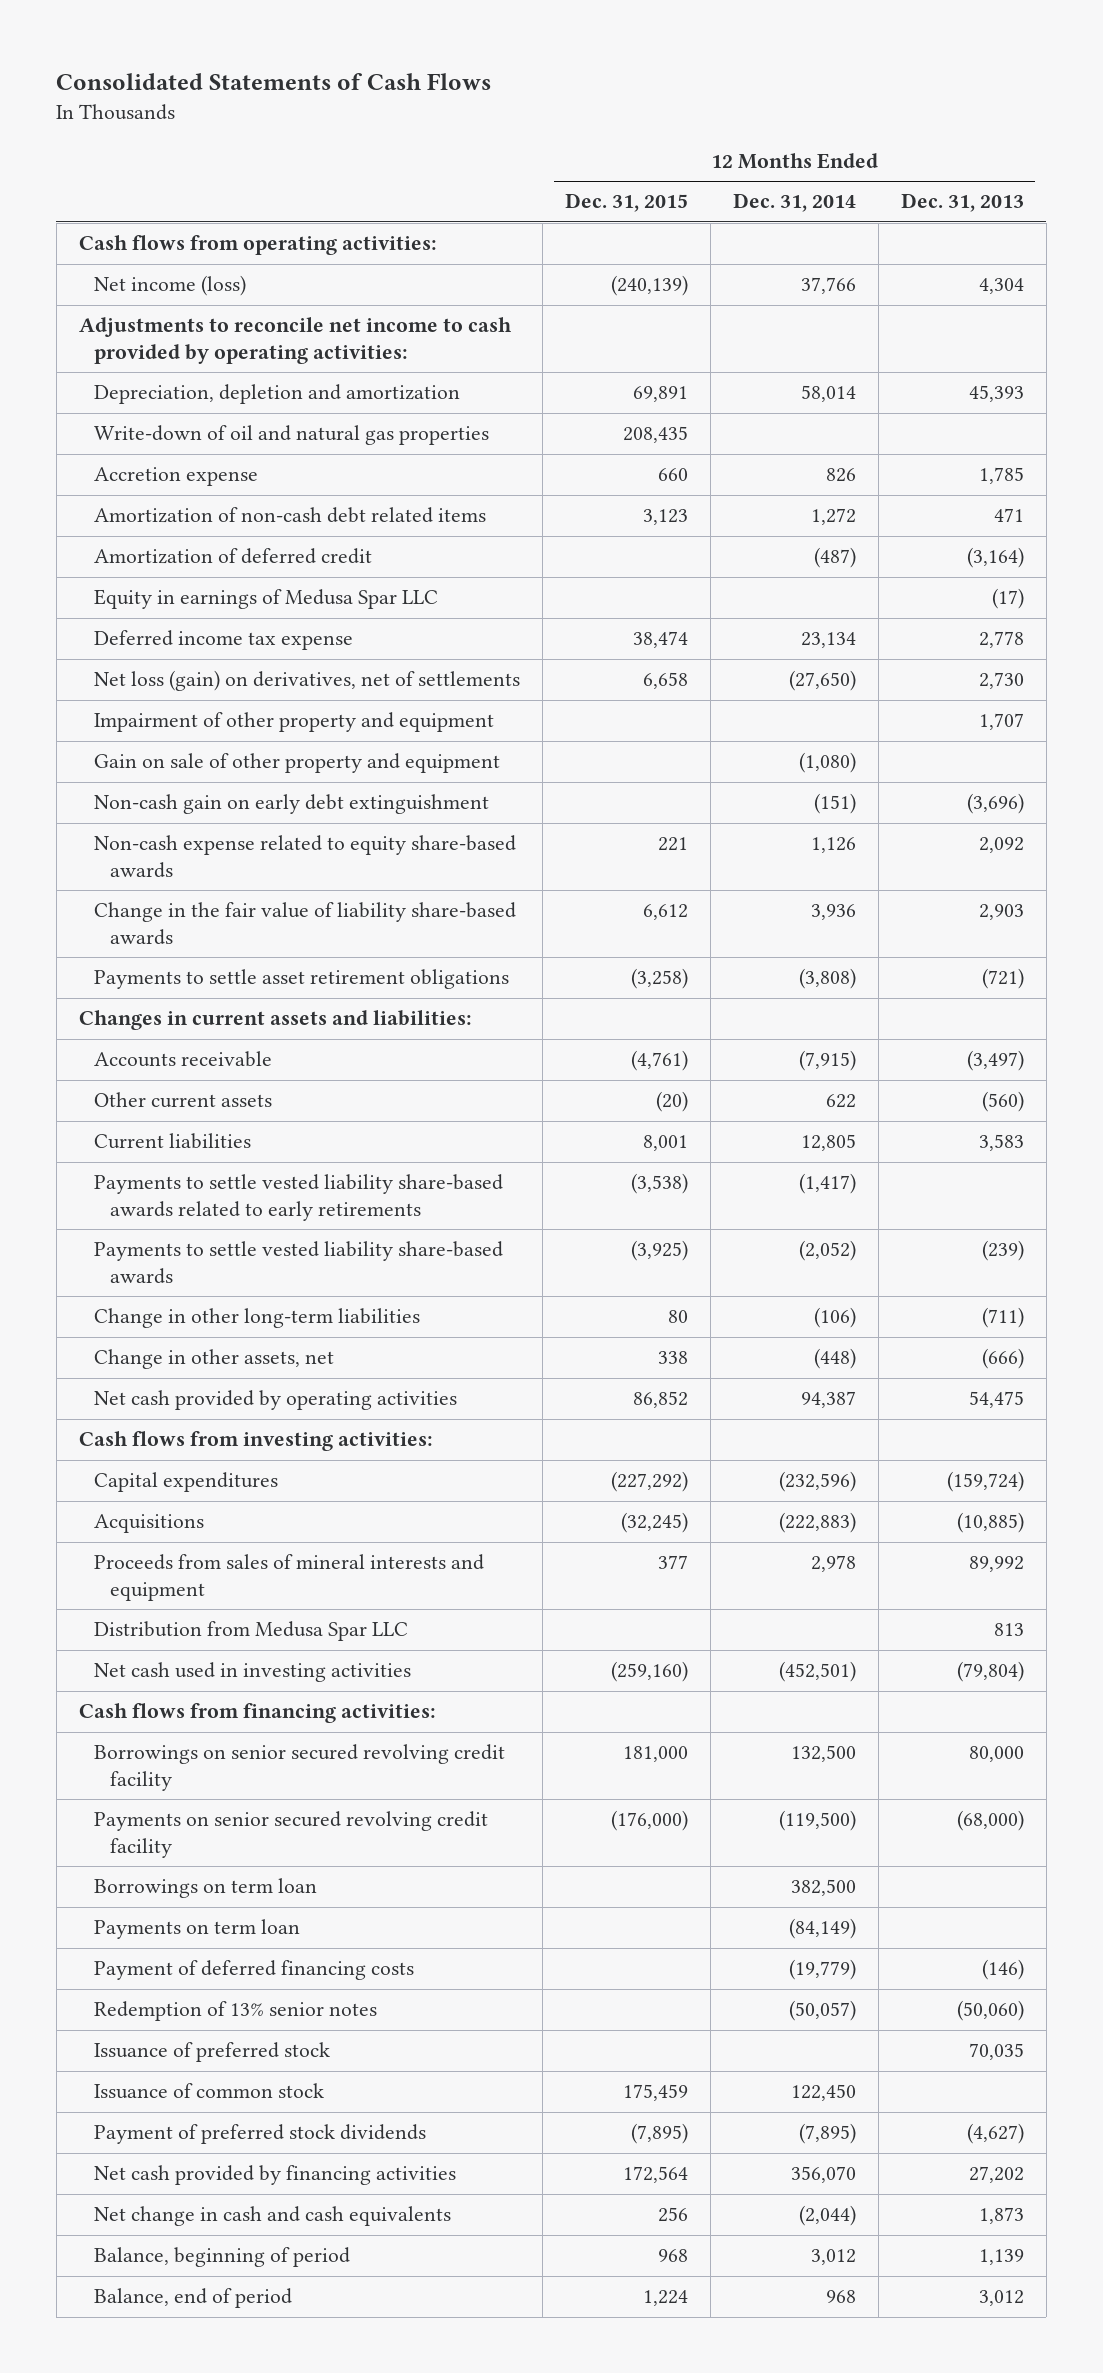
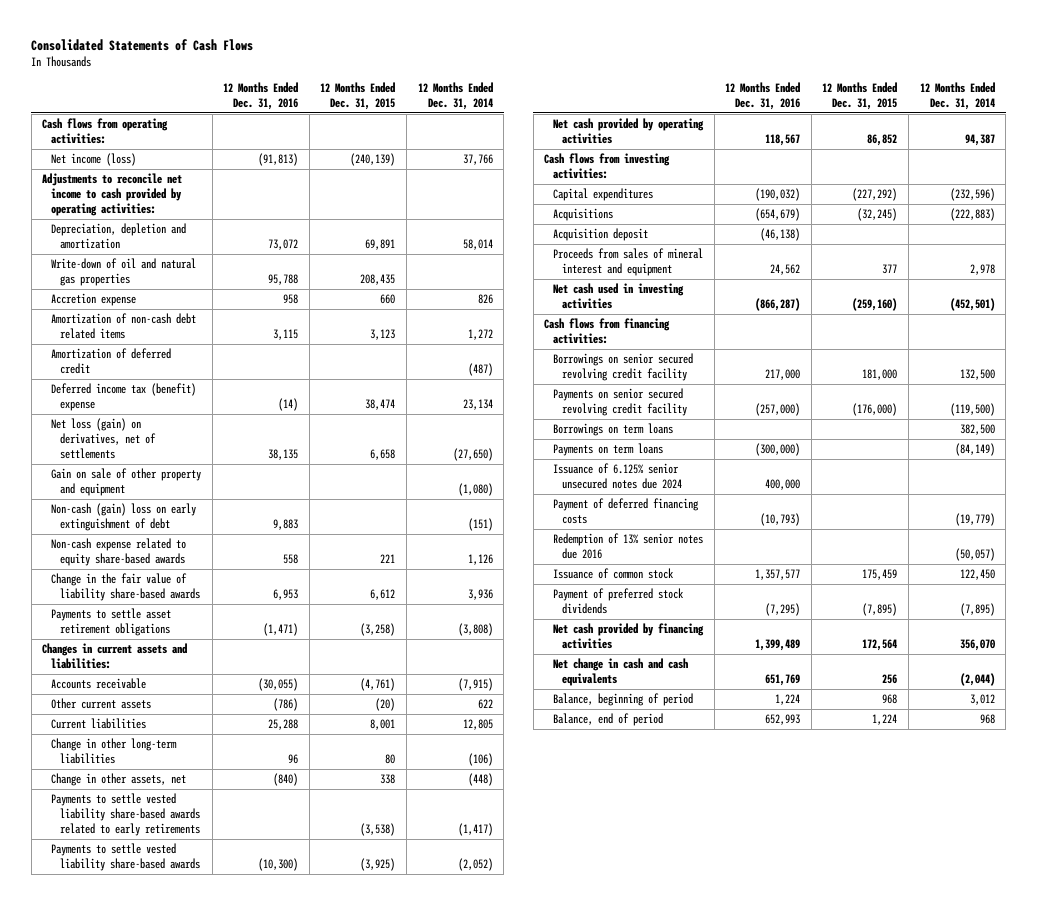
[900,193,1024,213] Dec. 31, 2013 -> none
none -> [223,82,299,111] 12 Months Ended Dec. 31, 2016
[94,589,439,610] Equity in earnings of Medusa Spar LLC -> none
[94,630,354,651] Deferred income tax expense -> [51,383,197,412] Deferred income tax (benefit) expense
[94,712,495,733] Impairment of other property and equipment -> none
[94,794,490,815] Non-cash gain on early debt extinguishment -> [51,503,197,532] Non-cash (gain) loss on early extinguishment of debt
[94,1174,504,1221] Payments to settle vested liability share-based awards related to early retirements -> [51,793,200,837] Payments to settle vested liability share-based awards related to early retirements
[94,1241,504,1284] Payments to settle vested liability share-based awards -> [51,843,200,872] Payments to settle vested liability share-based awards
[94,1621,409,1642] Distribution from Medusa Spar LLC -> none
none -> [553,228,649,242] Acquisition deposit
[94,1554,485,1601] Proceeds from sales of mineral interests and equipment -> [553,248,704,277] Proceeds from sales of mineral interest and equipment
[94,1878,318,1899] Borrowings on term loan -> [553,423,674,437] Borrowings on term loans
[94,1919,301,1940] Payments on term loan -> [553,443,664,457] Payments on term loans
none -> [553,463,682,490] Issuance of 6.125% senior unsecured notes due 2024
[94,2042,331,2063] Issuance of preferred stock -> none
[94,2001,378,2022] Redemption of 13% senior notes -> [553,533,704,560] Redemption of 13% senior notes due 2016

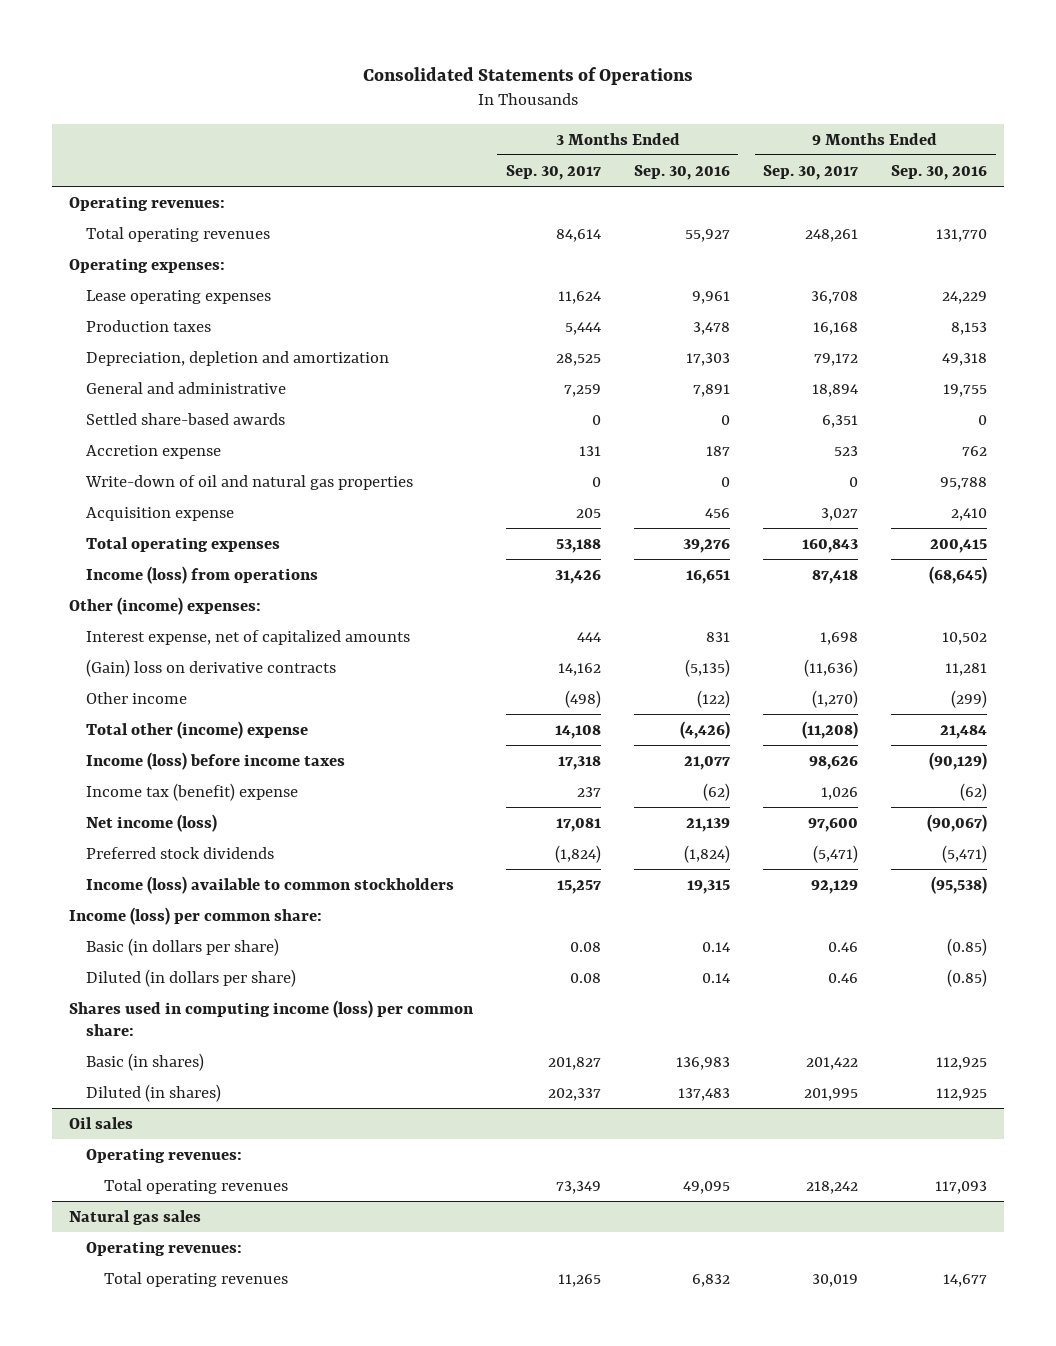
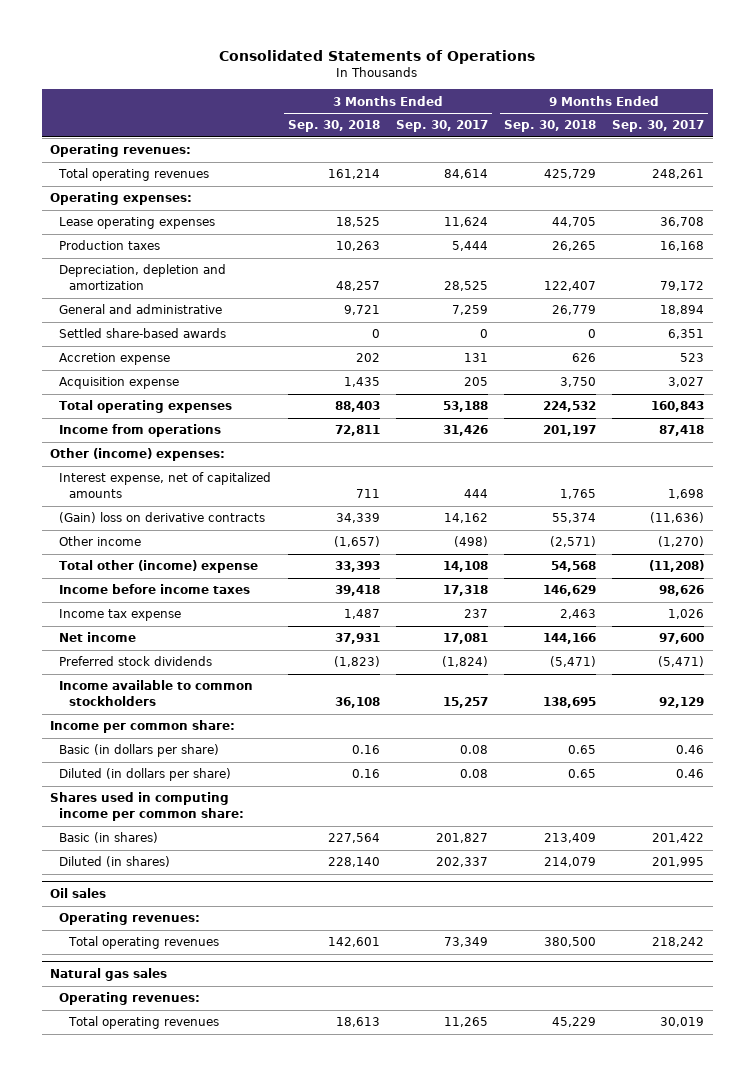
[633,164,730,180] Sep. 30, 2016 -> none
[891,164,988,180] Sep. 30, 2016 -> none
none -> [287,120,380,133] Sep. 30, 2018
none -> [504,120,597,133] Sep. 30, 2018
[85,474,414,490] Write-down of oil and natural gas properties -> none
[86,565,319,584] Income (loss) from operations -> [59,424,222,438] Income from operations
[86,751,346,770] Income (loss) before income taxes -> [59,584,251,595] Income before income taxes
[86,782,299,801] Income tax (benefit) expense -> [59,609,182,622] Income tax expense
[86,813,218,832] Net income (loss) -> [59,632,137,643] Net income
[86,875,455,894] Income (loss) available to common stockholders -> [59,680,254,707] Income available to common stockholders
[68,906,322,925] Income (loss) per common share: -> [50,720,236,734] Income per common share:
[68,999,474,1037] Shares used in computing income (loss) per common share: -> [50,792,245,822] Shares used in computing income per common share:

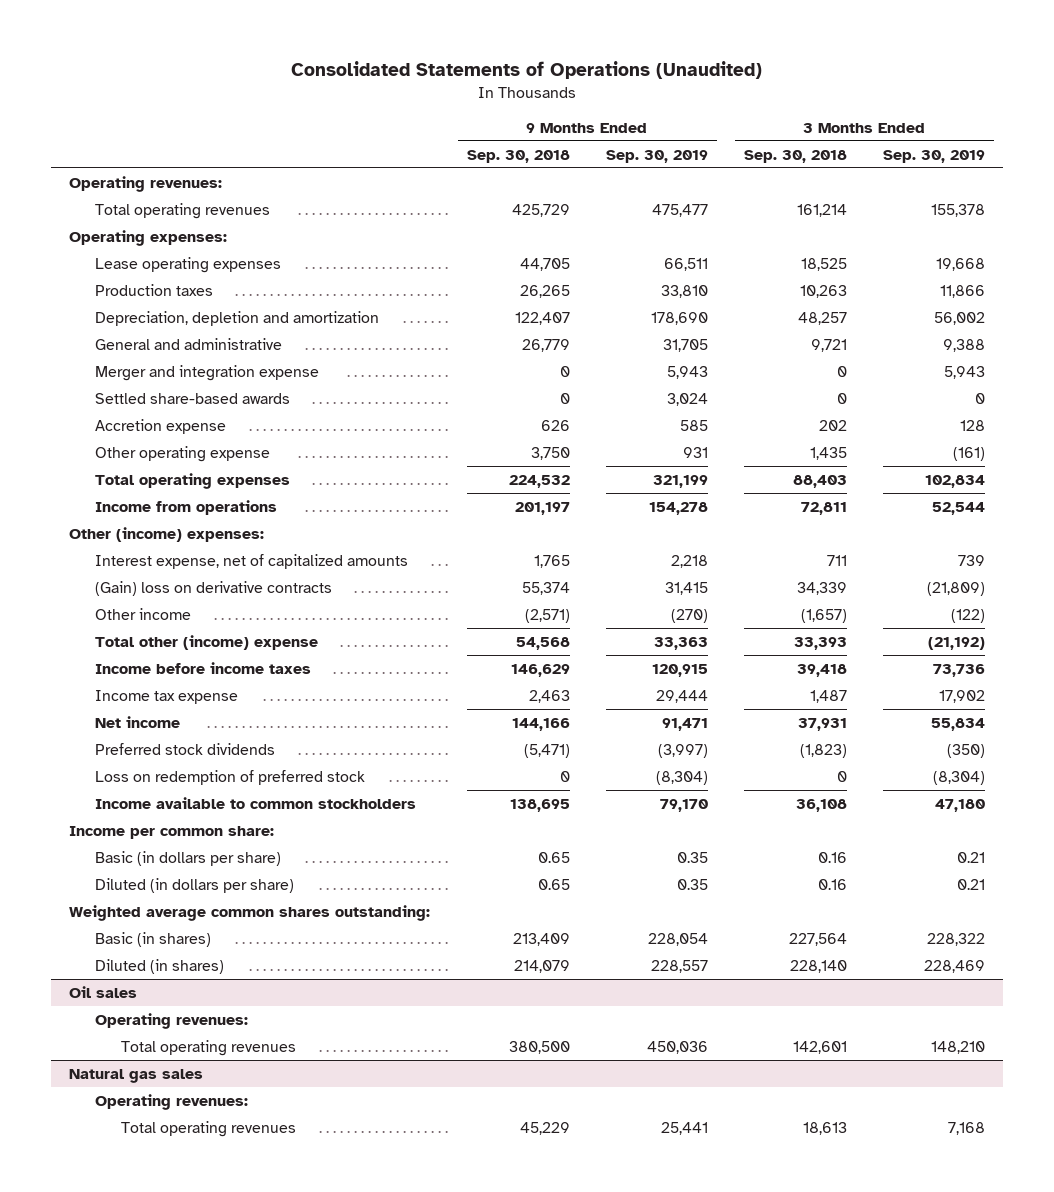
[219,49,536,64] Consolidated Statements of Operations -> [291,61,763,80] Consolidated Statements of Operations (Unaudited)
[395,120,488,133] Sep. 30, 2017 -> none
[612,120,705,133] Sep. 30, 2017 -> none
none -> [605,149,708,163] Sep. 30, 2019
none -> [882,149,985,163] Sep. 30, 2019
none -> [95,364,320,381] Merger and integration expense
[59,377,180,390] Acquisition expense -> [95,445,271,462] Other operating expense
none -> [95,769,366,785] Loss on redemption of preferred stock
[50,792,245,822] Shares used in computing income per common share: -> [69,904,431,921] Weighted average common shares outstanding:

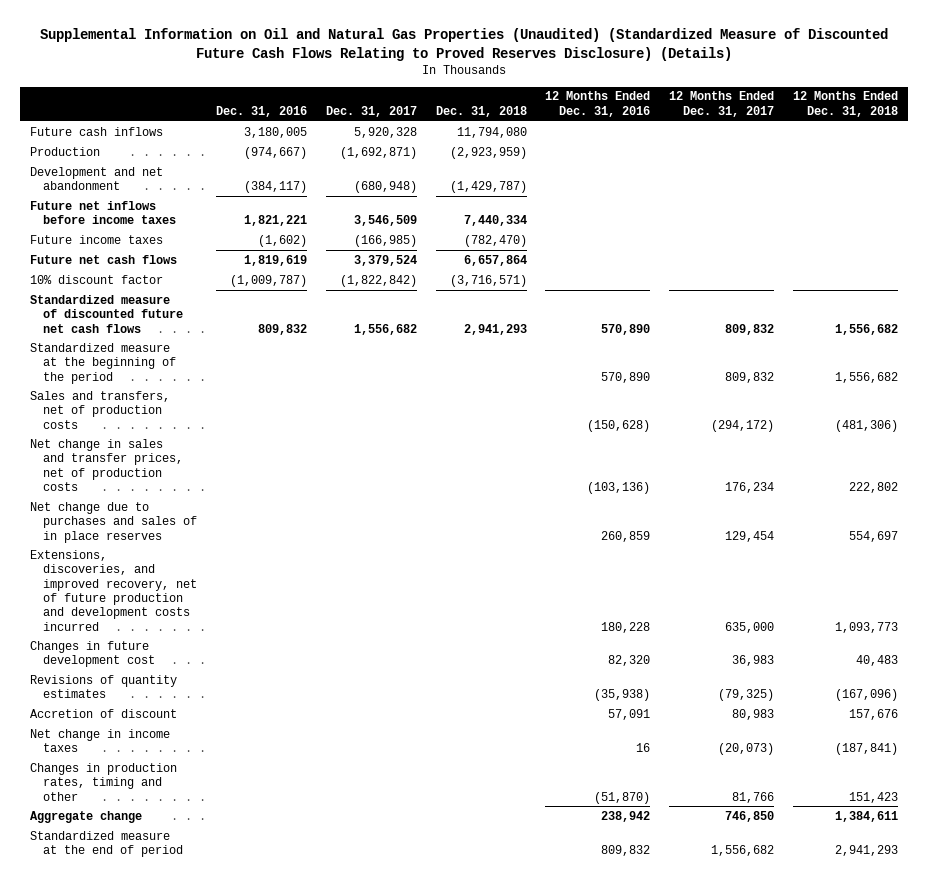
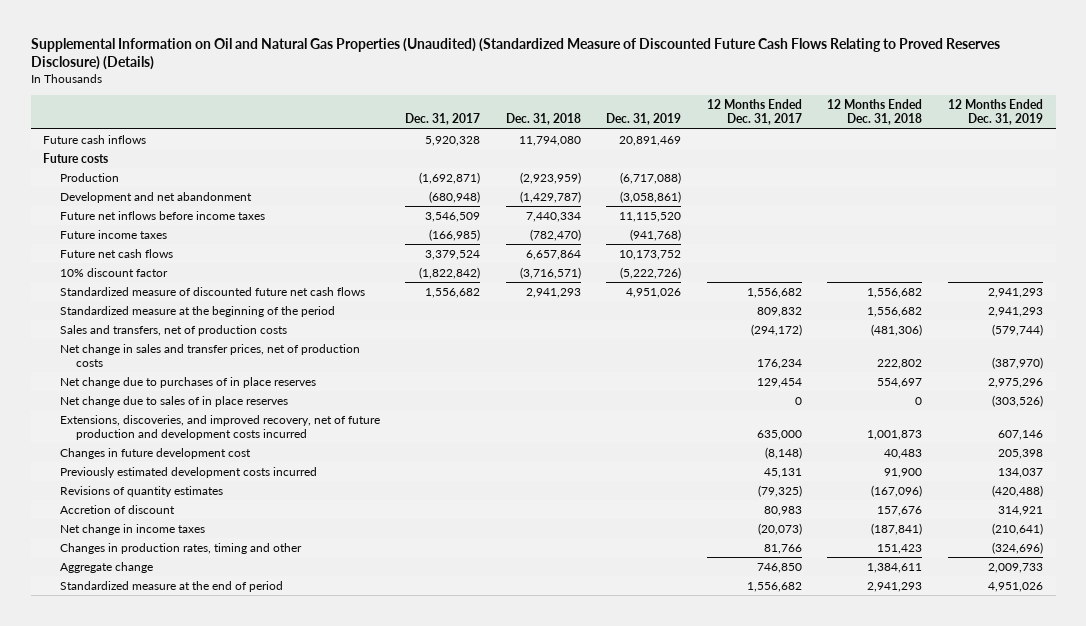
[215,105,307,117] Dec. 31, 2016 -> none
[545,91,651,117] 12 Months Ended Dec. 31, 2016 -> none
none -> [606,113,682,126] Dec. 31, 2019
none -> [947,98,1043,126] 12 Months Ended Dec. 31, 2019
none -> [43,152,109,163] Future costs
[725,323,775,335] 809,832 -> [746,287,802,298] 1,556,682
[29,501,198,543] Net change due to purchases and sales of in place reserves -> [59,376,316,388] Net change due to purchases of in place reserves
none -> [59,395,288,407] Net change due to sales of in place reserves
[835,621,899,633] 1,093,773 -> [867,430,923,441] 1,001,873
[732,655,775,667] 36,983 -> [764,446,802,459] (8,148)
none -> [59,466,317,478] Previously estimated development costs incurred

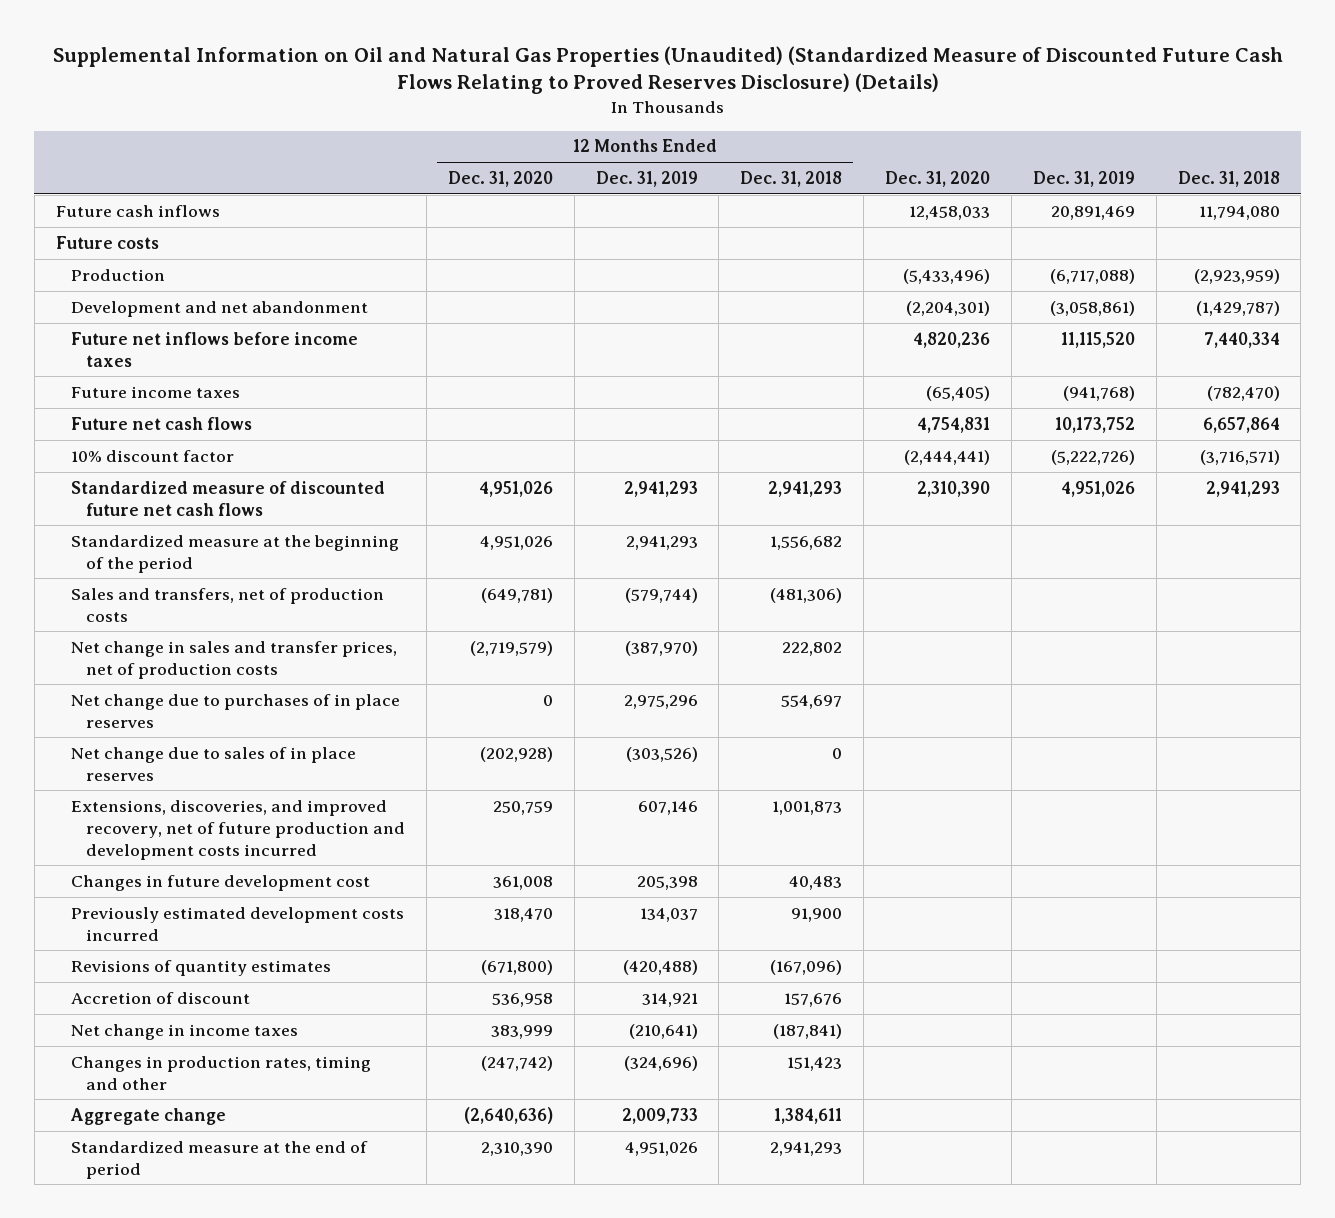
[405,113,481,126] Dec. 31, 2017 -> none
[706,98,802,126] 12 Months Ended Dec. 31, 2017 -> none
none -> [447,170,553,187] Dec. 31, 2020
none -> [885,170,991,187] Dec. 31, 2020
[867,287,923,298] 1,556,682 -> [768,480,843,497] 2,941,293

